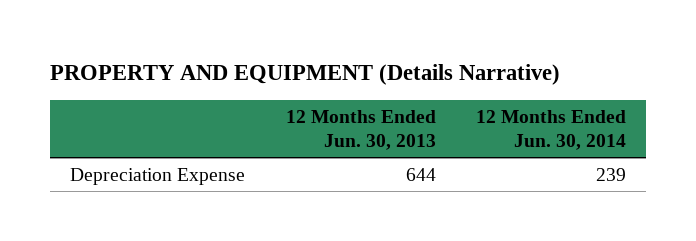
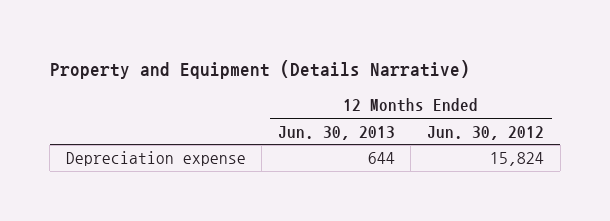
[50,64,561,86] PROPERTY AND EQUIPMENT (Details Narrative) -> [49,60,470,80] Property and Equipment (Details Narrative)
[476,109,627,151] 12 Months Ended Jun. 30, 2014 -> none
none -> [426,125,544,140] Jun. 30, 2012
[70,167,246,185] Depreciation Expense -> [65,151,246,167] Depreciation expense

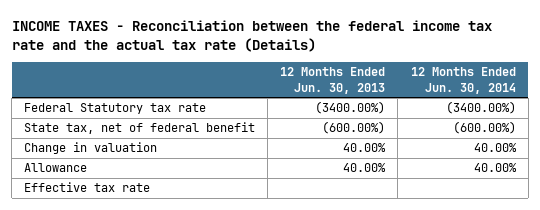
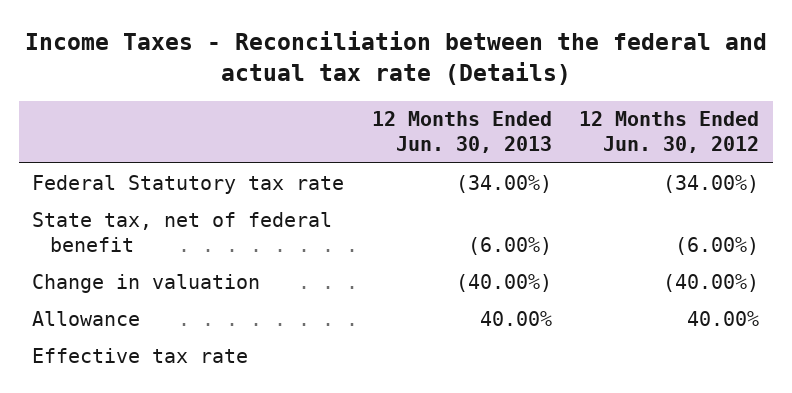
[11,19,492,52] INCOME TAXES - Reconciliation between the federal income tax rate and the actual tax rate (Details) -> [24,30,767,85] Income Taxes - Reconciliation between the federal and actual tax rate (Details)
[410,67,516,94] 12 Months Ended Jun. 30, 2014 -> none
none -> [579,111,760,154] 12 Months Ended Jun. 30, 2012
[315,101,386,115] (3400.00%) -> [455,174,552,193] (34.00%)
[322,121,386,135] (600.00%) -> [467,236,552,255] (6.00%)
[343,143,387,153] 40.00% -> [455,273,552,292] (40.00%)

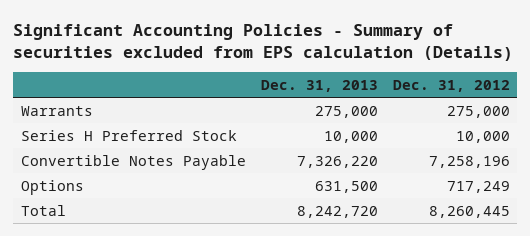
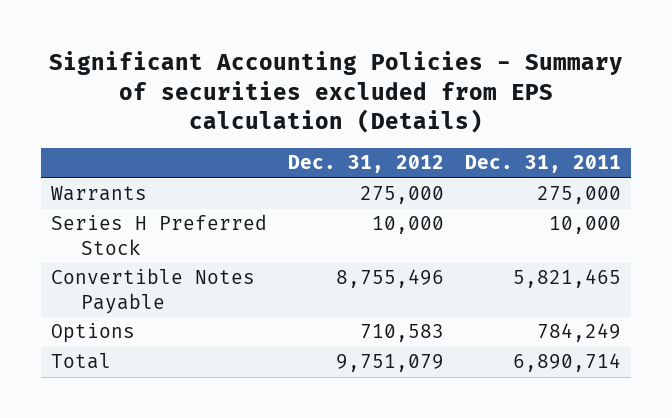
[260,79,378,92] Dec. 31, 2013 -> none
none -> [464,155,621,174] Dec. 31, 2011
[428,155,510,168] 7,258,196 -> [335,269,444,289] 8,755,496
[446,180,510,193] 717,249 -> [359,324,444,343] 710,583
[428,205,510,218] 8,260,445 -> [335,354,444,373] 9,751,079

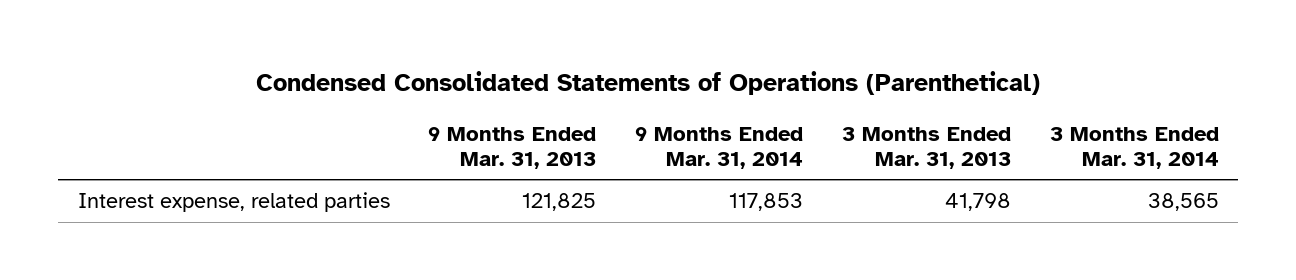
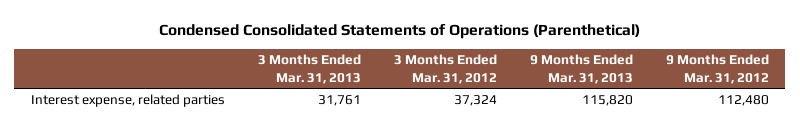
[635,126,804,169] 9 Months Ended Mar. 31, 2014 -> none
[1049,126,1219,169] 3 Months Ended Mar. 31, 2014 -> none
none -> [393,54,497,84] 3 Months Ended Mar. 31, 2012
none -> [665,54,769,84] 9 Months Ended Mar. 31, 2012
[522,193,597,212] 121,825 -> [581,95,633,107] 115,820
[944,193,1011,212] 41,798 -> [317,95,361,107] 31,761

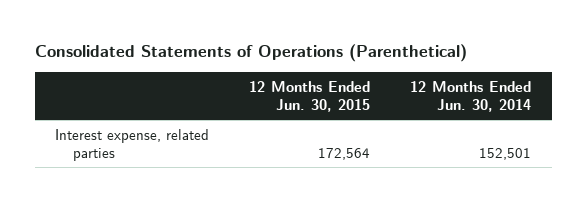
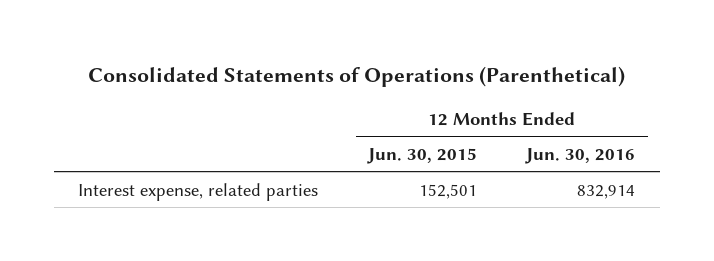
[410,80,532,112] 12 Months Ended Jun. 30, 2014 -> none
none -> [525,147,636,164] Jun. 30, 2016
[318,147,371,160] 172,564 -> [418,183,477,199] 152,501

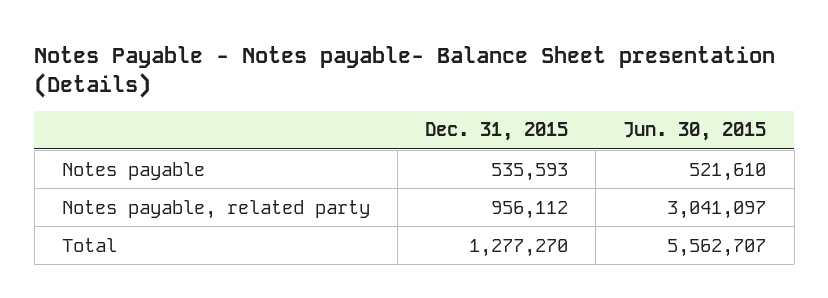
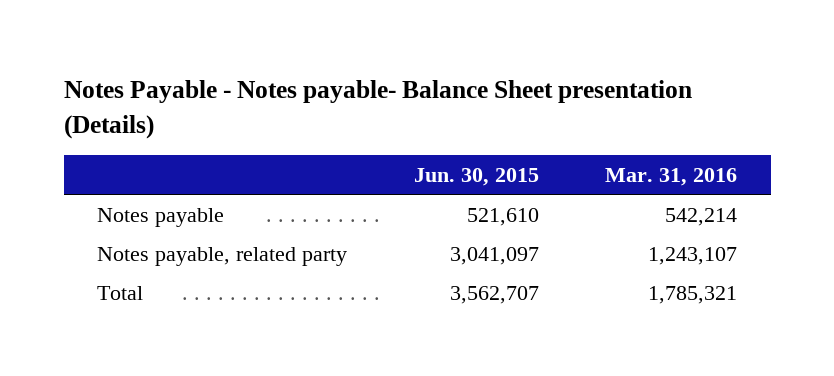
[425,122,569,142] Dec. 31, 2015 -> none
none -> [605,167,738,186] Mar. 31, 2016
[667,238,767,257] 5,562,707 -> [449,285,539,304] 3,562,707

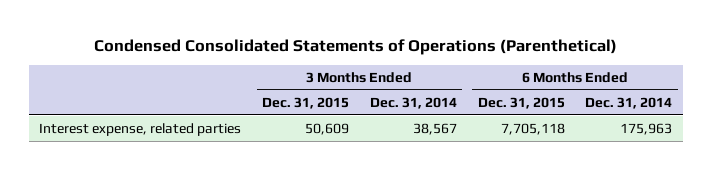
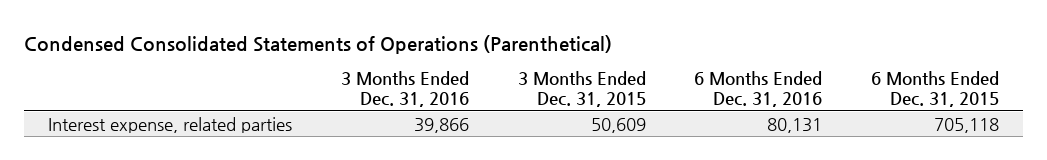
[369,96,457,109] Dec. 31, 2014 -> none
[585,96,673,109] Dec. 31, 2014 -> none
none -> [341,71,470,108] 3 Months Ended Dec. 31, 2016
none -> [694,71,823,108] 6 Months Ended Dec. 31, 2016
[500,123,565,136] 7,705,118 -> [933,117,999,133] 705,118

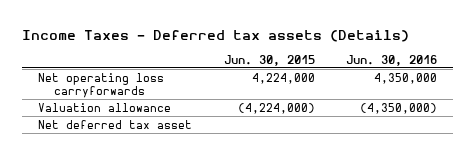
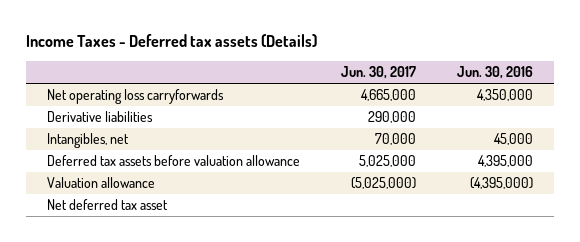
[223,54,315,66] Jun. 30, 2015 -> none
none -> [340,66,416,80] Jun. 30, 2017
none -> [46,110,153,122] Derivative liabilities
none -> [46,132,129,148] Intangibles, net
none -> [46,154,300,166] Deferred tax assets before valuation allowance
[360,102,438,114] (4,350,000) -> [470,176,534,189] (4,395,000)

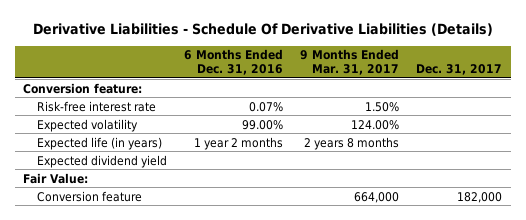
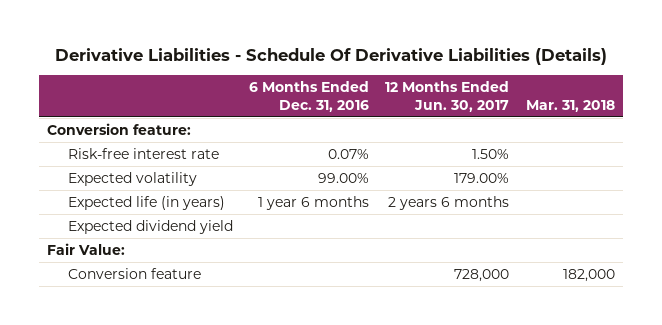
[300,49,400,76] 9 Months Ended Mar. 31, 2017 -> none
[416,64,503,76] Dec. 31, 2017 -> none
none -> [385,80,510,112] 12 Months Ended Jun. 30, 2017
none -> [525,99,615,112] Mar. 31, 2018
[194,136,284,150] 1 year 2 months -> [257,195,369,210] 1 year 6 months

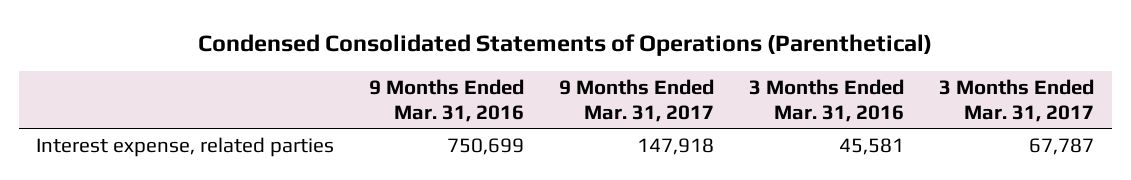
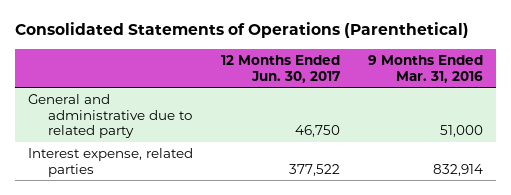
[198,33,933,56] Condensed Consolidated Statements of Operations (Parenthetical) -> [14,22,469,39] Consolidated Statements of Operations (Parenthetical)
[559,78,715,122] 9 Months Ended Mar. 31, 2017 -> none
[749,78,905,122] 3 Months Ended Mar. 31, 2016 -> none
[939,78,1095,122] 3 Months Ended Mar. 31, 2017 -> none
none -> [221,54,341,83] 12 Months Ended Jun. 30, 2017
none -> [28,94,193,139] General and administrative due to related party
[447,137,525,155] 750,699 -> [432,163,483,176] 832,914

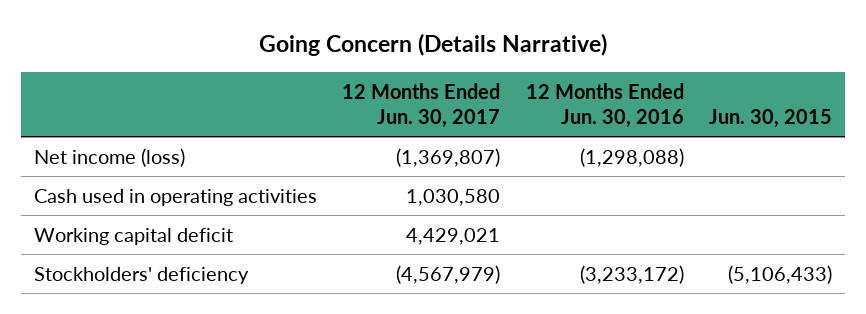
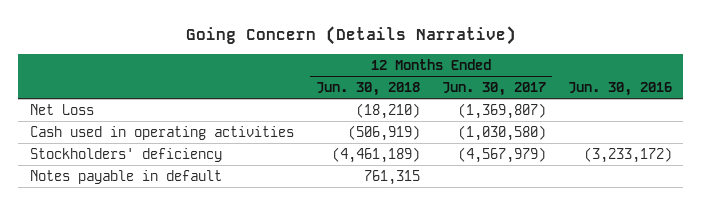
[525,82,684,129] 12 Months Ended Jun. 30, 2016 -> none
[709,109,833,129] Jun. 30, 2015 -> none
none -> [315,81,420,96] Jun. 30, 2018
none -> [568,81,673,96] Jun. 30, 2016
[33,227,233,245] Working capital deficit -> none
[33,147,185,167] Net income (loss) -> [29,103,94,115] Net Loss
[406,188,501,206] 1,030,580 -> [458,124,547,141] (1,030,580)
none -> [29,169,222,184] Notes payable in default

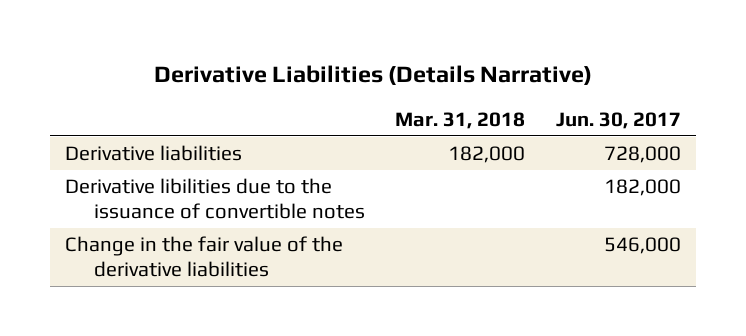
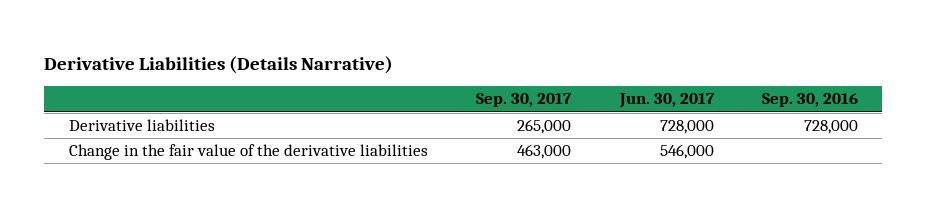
[395,111,526,129] Mar. 31, 2018 -> none
none -> [476,93,573,108] Sep. 30, 2017
none -> [762,93,859,108] Sep. 30, 2016
[65,178,365,219] Derivative libilities due to the issuance of convertible notes -> none

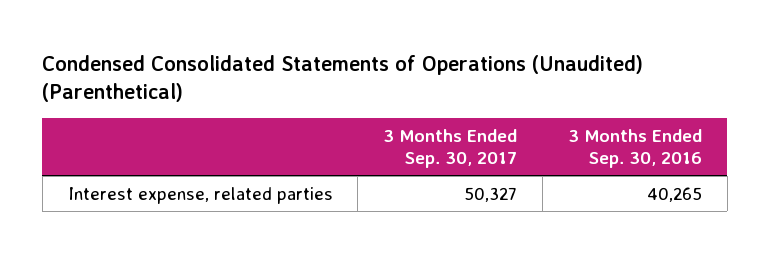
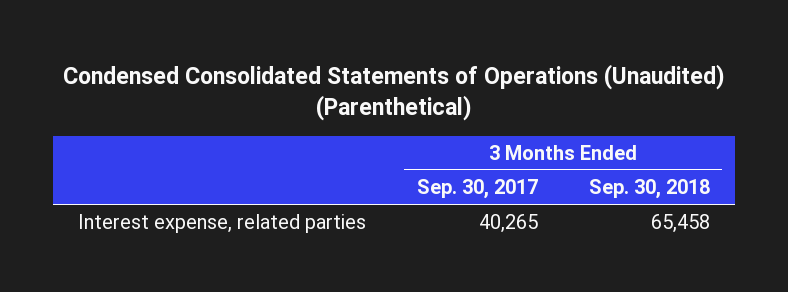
[568,128,703,168] 3 Months Ended Sep. 30, 2016 -> none
none -> [588,179,710,200] Sep. 30, 2018
[464,186,518,202] 50,327 -> [479,214,539,234] 40,265

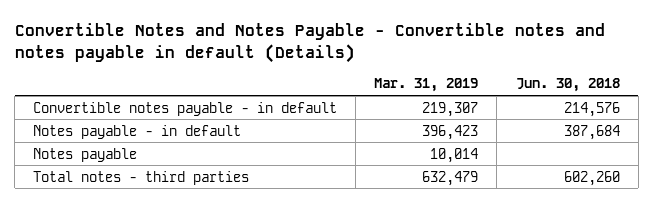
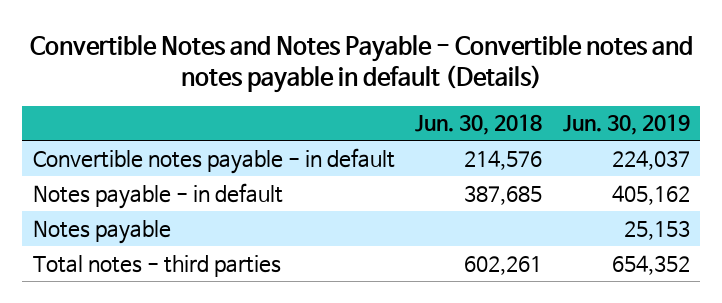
[374,78,479,93] Mar. 31, 2019 -> none
none -> [562,114,690,136] Jun. 30, 2019
[563,124,620,140] 387,684 -> [464,184,543,205] 387,685
[563,170,620,186] 602,260 -> [464,255,543,275] 602,261

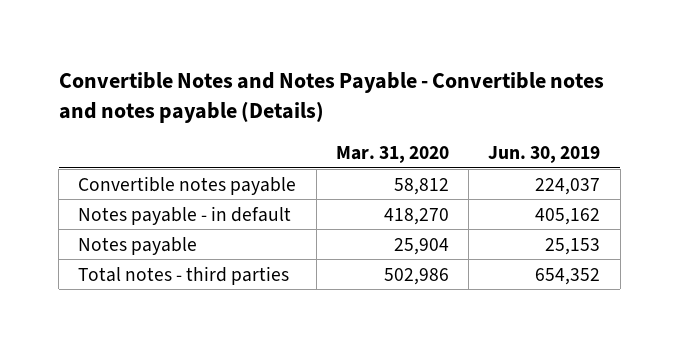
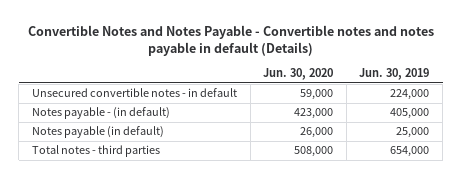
[58,72,604,124] Convertible Notes and Notes Payable - Convertible notes and notes payable (Details) -> [27,24,434,57] Convertible Notes and Notes Payable - Convertible notes and notes payable in default (Details)
[335,146,449,164] Mar. 31, 2020 -> none
none -> [263,68,334,81] Jun. 30, 2020
[78,175,297,195] Convertible notes payable -> none
none -> [32,88,238,98] Unsecured convertible notes - in default
[78,205,292,225] Notes payable - in default -> [32,107,171,120] Notes payable - (in default)
[535,207,601,225] 405,162 -> [390,108,430,120] 405,000
[78,236,198,255] Notes payable -> [32,126,165,139] Notes payable (in default)
[545,237,601,255] 25,153 -> [396,127,430,139] 25,000
[535,267,601,285] 654,352 -> [390,146,430,158] 654,000

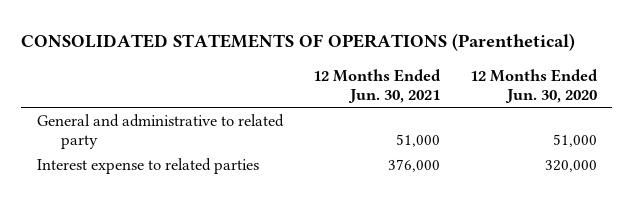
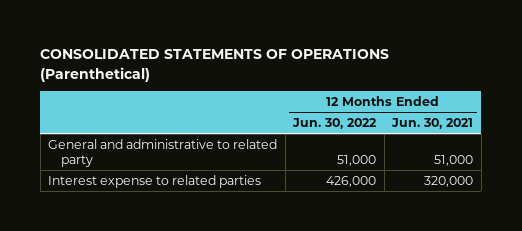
[469,68,598,104] 12 Months Ended Jun. 30, 2020 -> none
none -> [292,118,378,130] Jun. 30, 2022
[387,158,440,172] 376,000 -> [424,175,474,187] 320,000

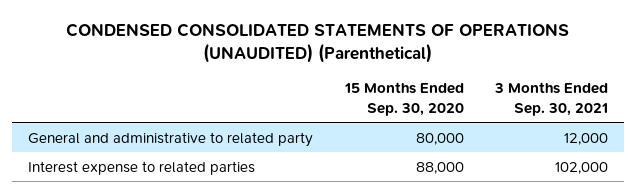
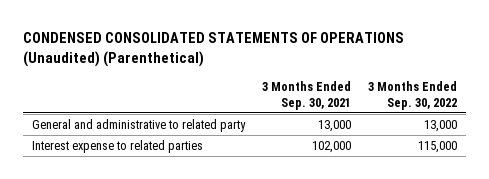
[66,22,570,63] CONDENSED CONSOLIDATED STATEMENTS OF OPERATIONS (UNAUDITED) (Parenthetical) -> [23,32,405,67] CONDENSED CONSOLIDATED STATEMENTS OF OPERATIONS (Unaudited) (Parenthetical)
[343,82,464,116] 15 Months Ended Sep. 30, 2020 -> none
none -> [368,80,458,110] 3 Months Ended Sep. 30, 2022
[563,132,608,145] 12,000 -> [317,120,351,133] 13,000

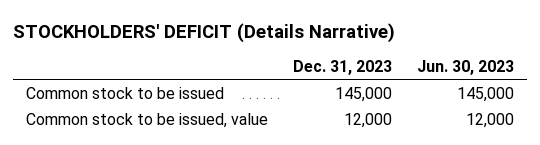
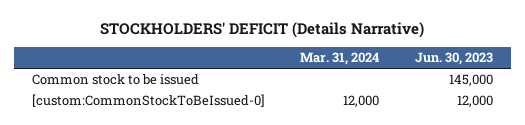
[292,60,392,76] Dec. 31, 2023 -> none
none -> [300,52,380,66] Mar. 31, 2024
[25,112,268,128] Common stock to be issued, value -> [31,94,265,108] [custom:CommonStockToBeIssued-0]

